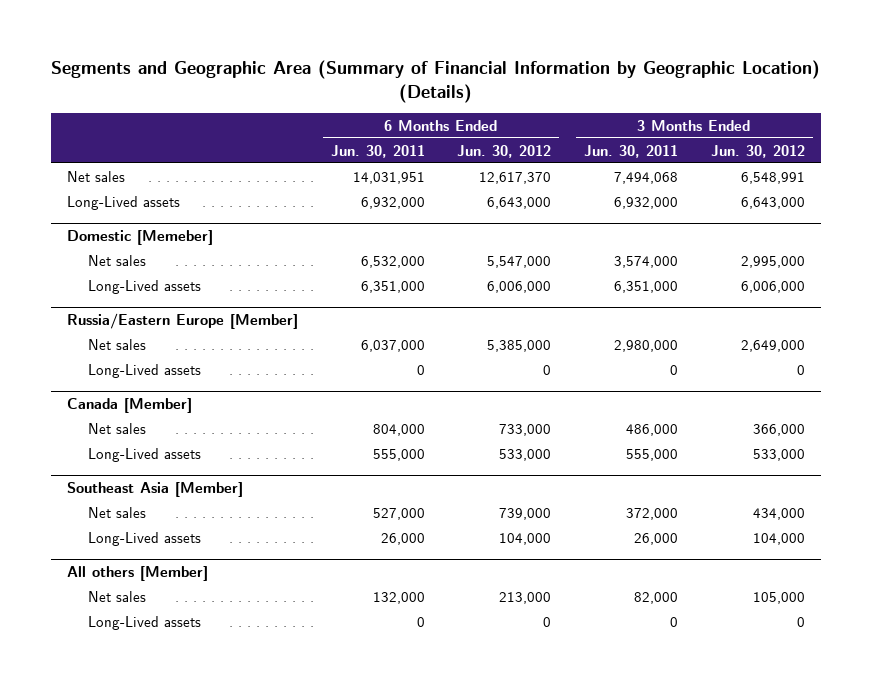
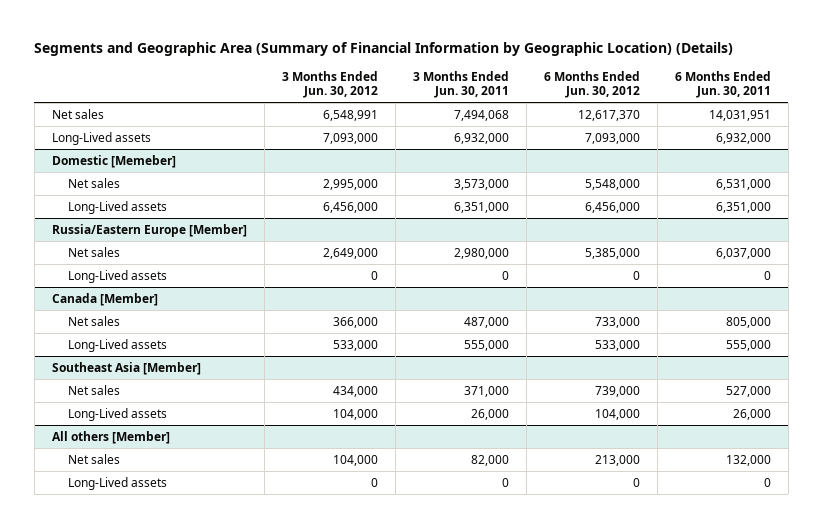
[487,196,552,209] 6,643,000 -> [584,132,640,144] 7,093,000
[740,196,805,209] 6,643,000 -> [322,132,378,144] 7,093,000
[360,255,425,268] 6,532,000 -> [715,178,771,190] 6,531,000
[487,255,552,268] 5,547,000 -> [584,178,640,190] 5,548,000
[613,255,678,268] 3,574,000 -> [453,178,509,190] 3,573,000
[487,280,552,293] 6,006,000 -> [584,201,640,213] 6,456,000
[740,280,805,293] 6,006,000 -> [322,201,378,213] 6,456,000
[372,423,425,436] 804,000 -> [725,316,771,328] 805,000
[625,423,678,436] 486,000 -> [463,316,509,328] 487,000
[625,507,678,520] 372,000 -> [463,385,509,397] 371,000
[752,591,805,604] 105,000 -> [332,454,378,466] 104,000

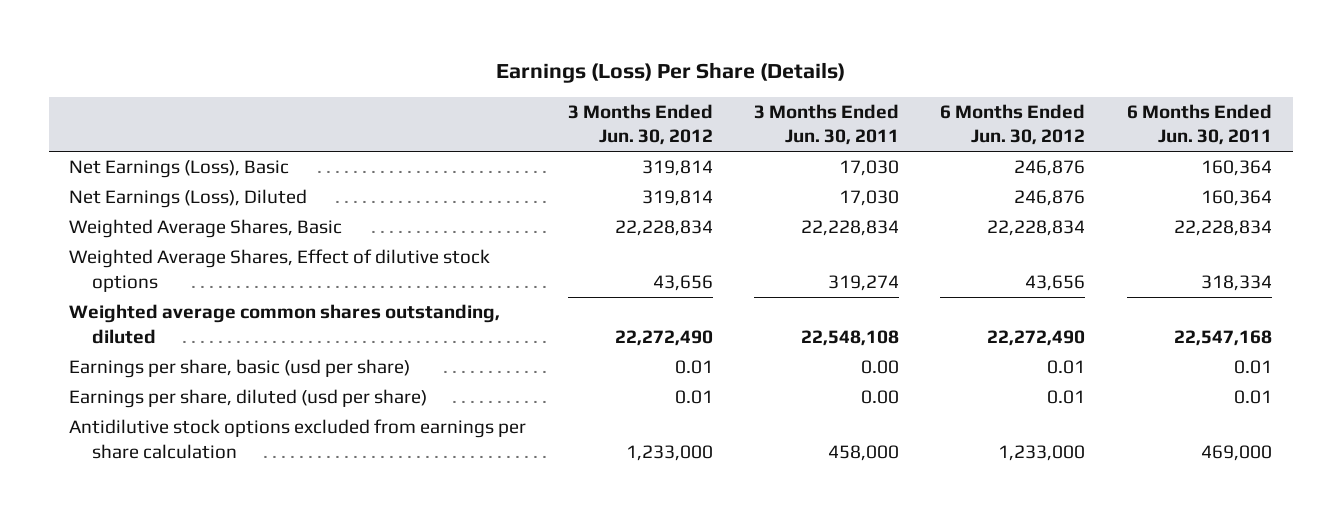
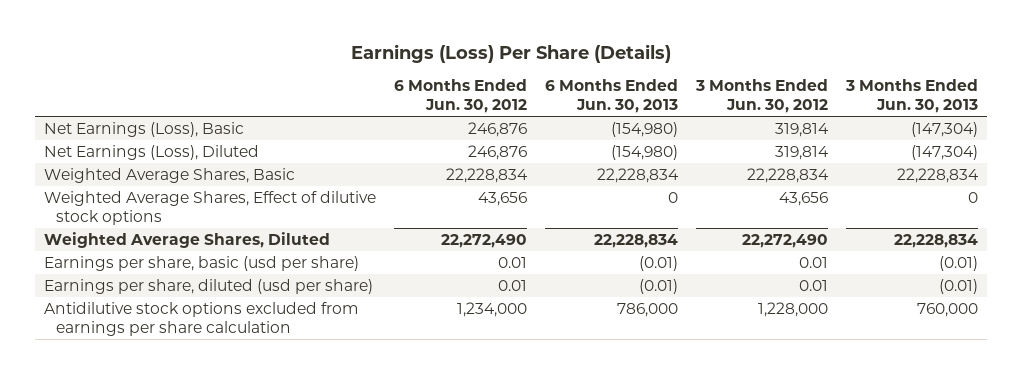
[754,103,900,146] 3 Months Ended Jun. 30, 2011 -> none
[1126,103,1272,146] 6 Months Ended Jun. 30, 2011 -> none
none -> [545,79,679,114] 6 Months Ended Jun. 30, 2013
none -> [845,79,979,114] 3 Months Ended Jun. 30, 2013
[69,304,501,344] Weighted average common shares outstanding, diluted -> [43,231,330,248] Weighted Average Shares, Diluted
[625,444,713,461] 1,233,000 -> [758,301,829,317] 1,228,000
[998,444,1086,461] 1,233,000 -> [457,301,528,317] 1,234,000

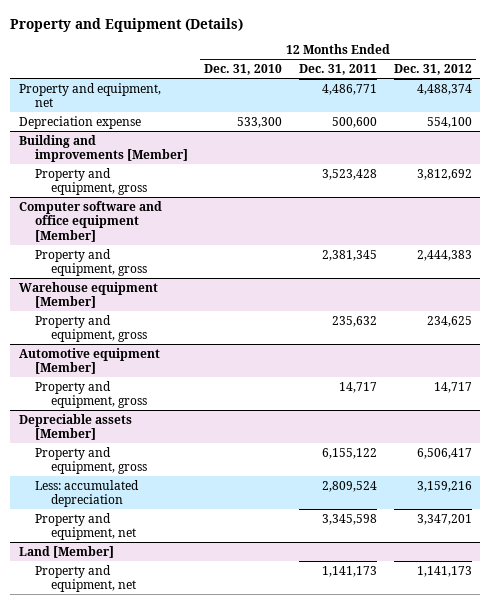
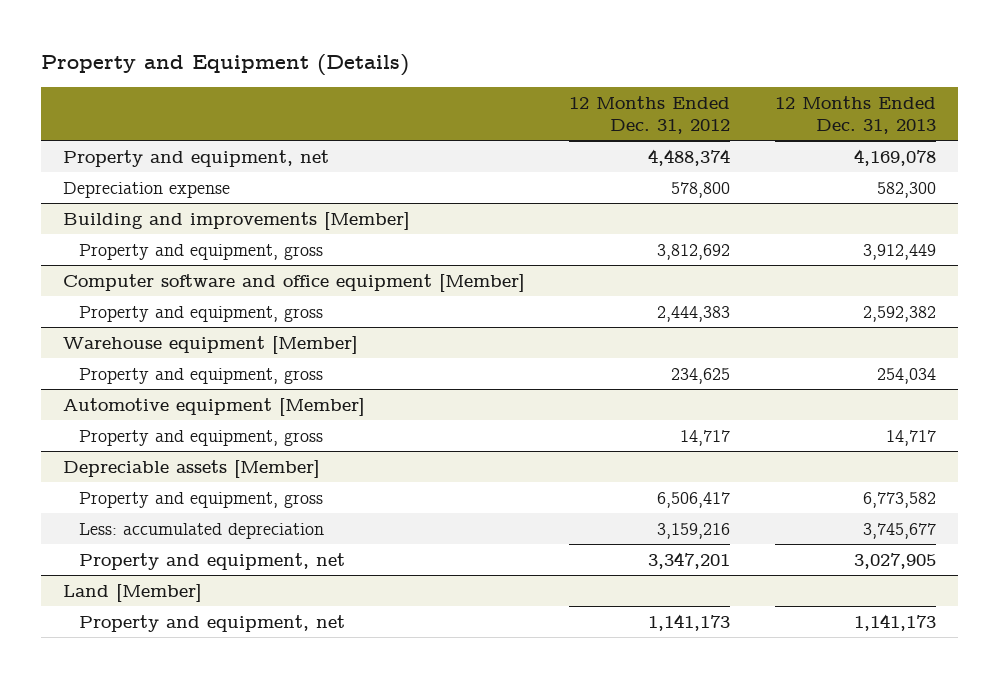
[204,63,283,75] Dec. 31, 2010 -> none
[298,63,377,75] Dec. 31, 2011 -> none
none -> [774,96,936,134] 12 Months Ended Dec. 31, 2013
[426,116,472,128] 554,100 -> [671,181,731,198] 578,800

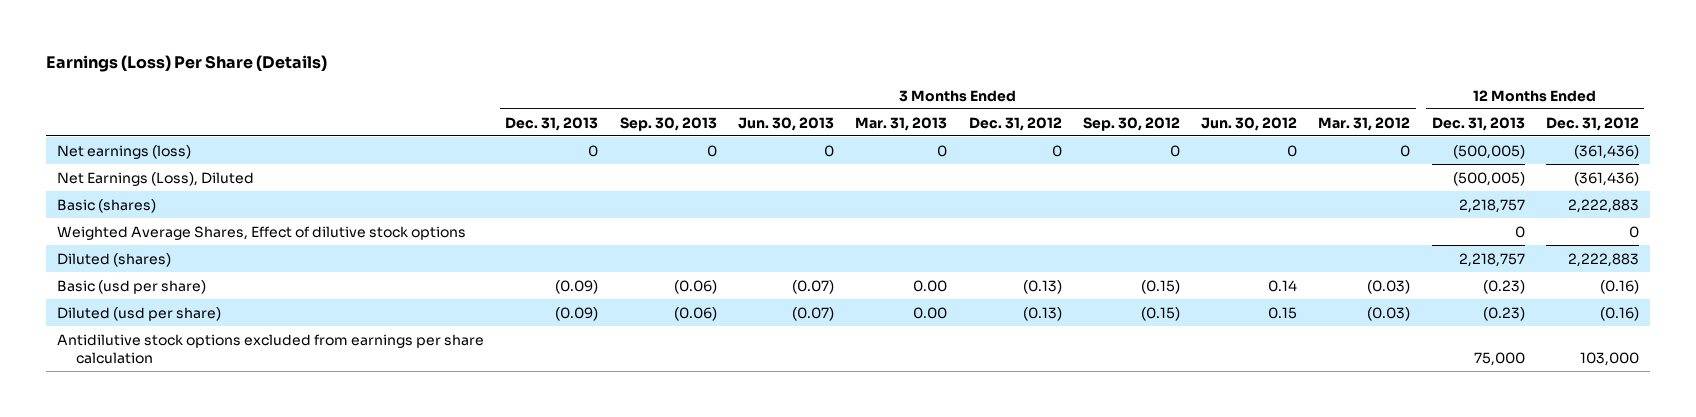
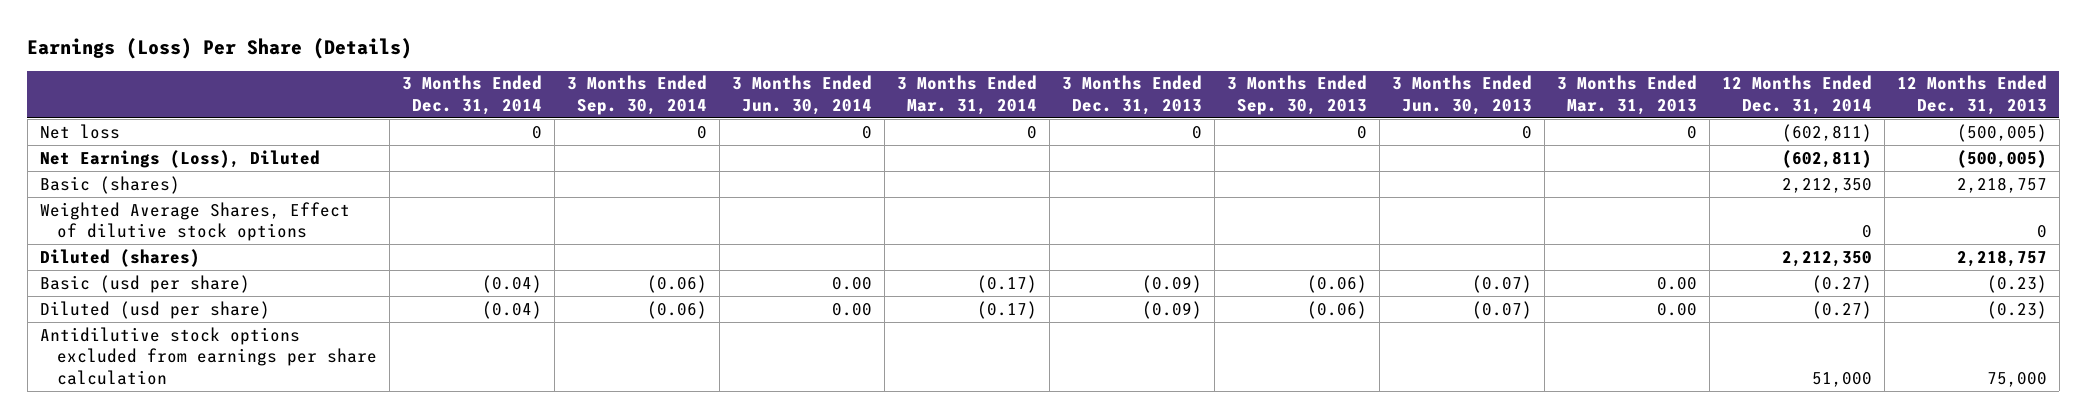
[968,116,1062,131] Dec. 31, 2012 -> none
[1082,116,1180,131] Sep. 30, 2012 -> none
[1201,116,1298,131] Jun. 30, 2012 -> none
[1318,116,1411,131] Mar. 31, 2012 -> none
[1546,116,1640,131] Dec. 31, 2012 -> none
none -> [401,75,542,115] 3 Months Ended Dec. 31, 2014
none -> [566,75,707,115] 3 Months Ended Sep. 30, 2014
none -> [731,75,872,115] 3 Months Ended Jun. 30, 2014
none -> [896,75,1037,115] 3 Months Ended Mar. 31, 2014
none -> [1721,75,1872,115] 12 Months Ended Dec. 31, 2014
[57,144,192,159] Net earnings (loss) -> [39,123,120,139] Net loss

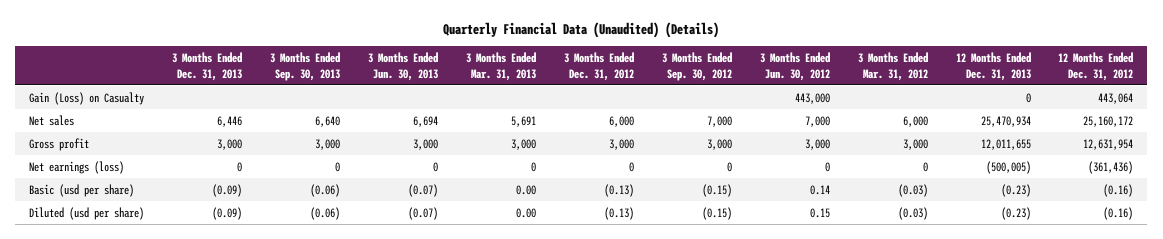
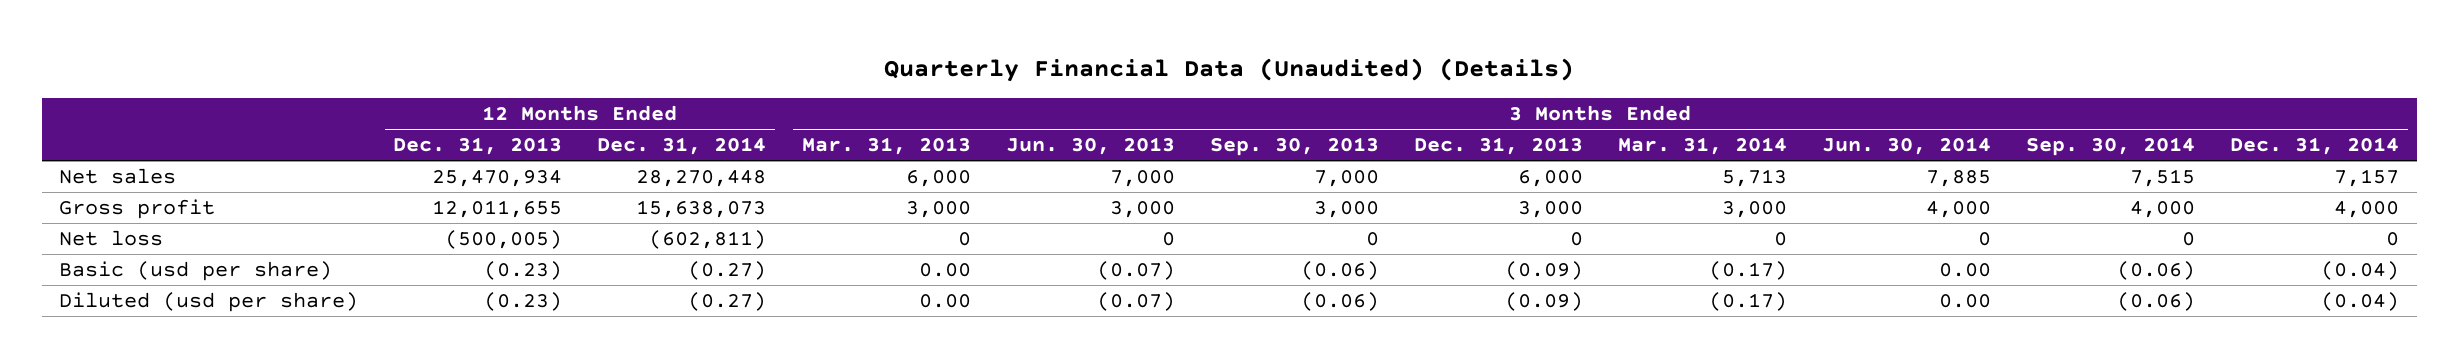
[563,52,634,81] 3 Months Ended Dec. 31, 2012 -> none
[661,52,732,81] 3 Months Ended Sep. 30, 2012 -> none
[759,52,830,81] 3 Months Ended Jun. 30, 2012 -> none
[857,52,928,81] 3 Months Ended Mar. 31, 2012 -> none
[1058,52,1134,81] 12 Months Ended Dec. 31, 2012 -> none
none -> [597,137,767,156] Dec. 31, 2014
none -> [1617,137,1787,156] Mar. 31, 2014
none -> [1821,137,1991,156] Jun. 30, 2014
none -> [2026,137,2196,157] Sep. 30, 2014
none -> [2230,137,2400,156] Dec. 31, 2014
[29,91,145,105] Gain (Loss) on Casualty -> none
[217,115,243,127] 6,446 -> [1517,170,1583,188] 6,000
[315,115,341,127] 6,640 -> [1313,170,1379,188] 7,000
[412,115,438,127] 6,694 -> [1109,170,1175,188] 7,000
[510,115,536,127] 5,691 -> [905,170,971,188] 6,000
[29,160,125,174] Net earnings (loss) -> [59,230,164,247] Net loss

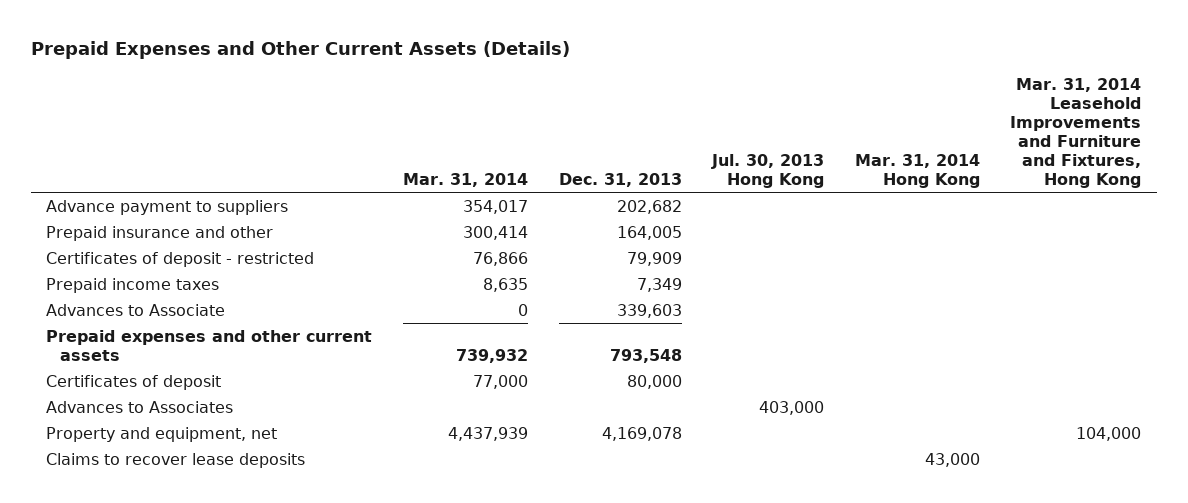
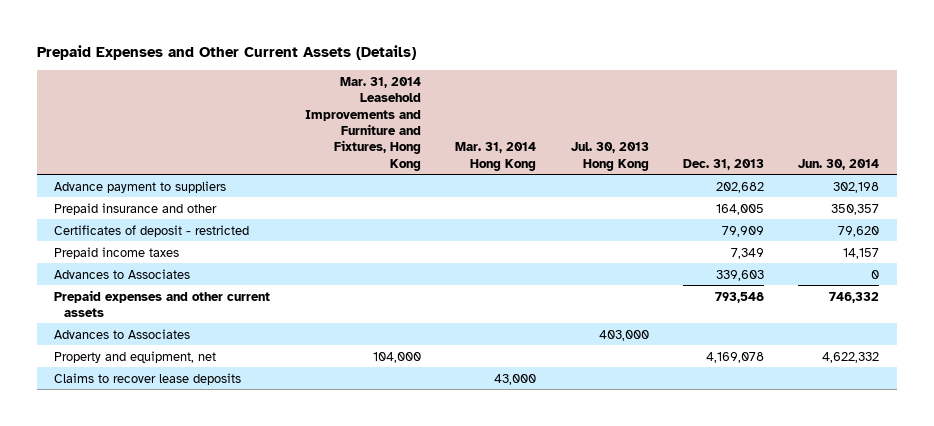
[402,172,528,187] Mar. 31, 2014 -> none
none -> [798,158,880,170] Jun. 30, 2014
[46,303,226,316] Advances to Associate -> [54,268,191,279] Advances to Associates
[46,374,222,390] Certificates of deposit -> none

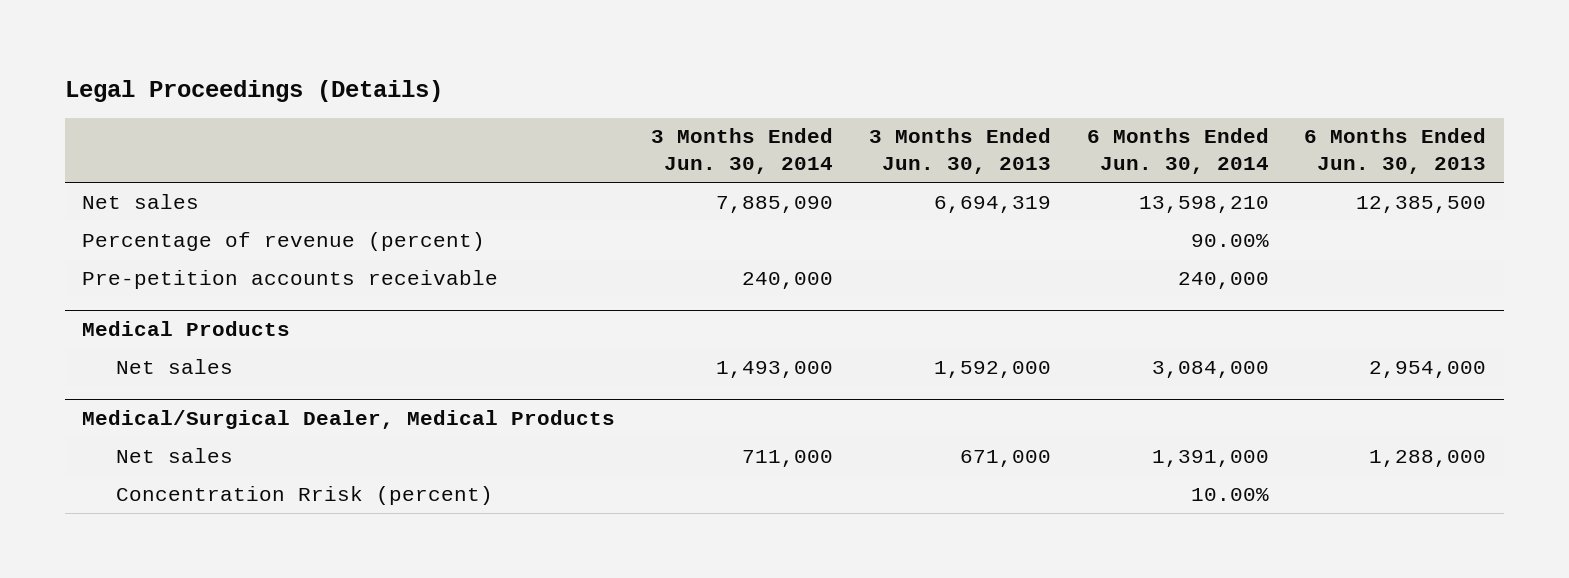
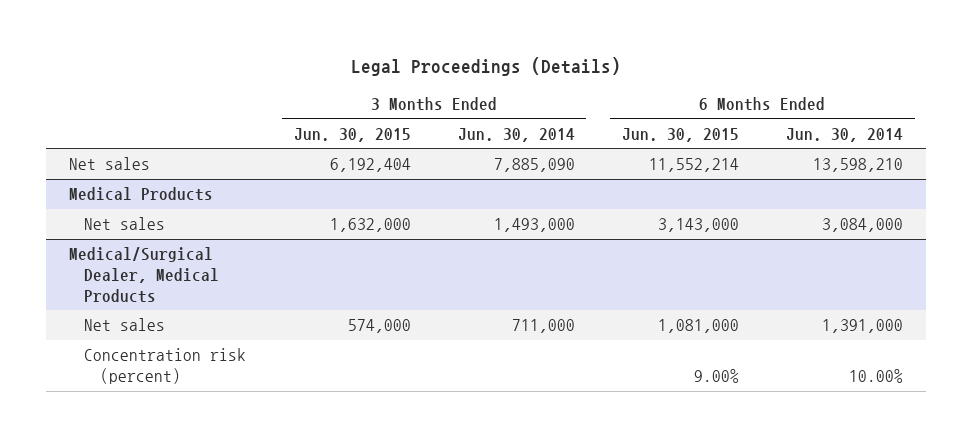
[868,128,1051,175] 3 Months Ended Jun. 30, 2013 -> none
[1304,128,1487,175] 6 Months Ended Jun. 30, 2013 -> none
none -> [293,127,411,142] Jun. 30, 2015
none -> [621,127,739,142] Jun. 30, 2015
[82,231,486,251] Percentage of revenue (percent) -> none
[82,269,499,289] Pre-petition accounts receivable -> none
[115,485,493,505] Concentration Rrisk (percent) -> [84,348,247,384] Concentration risk (percent)

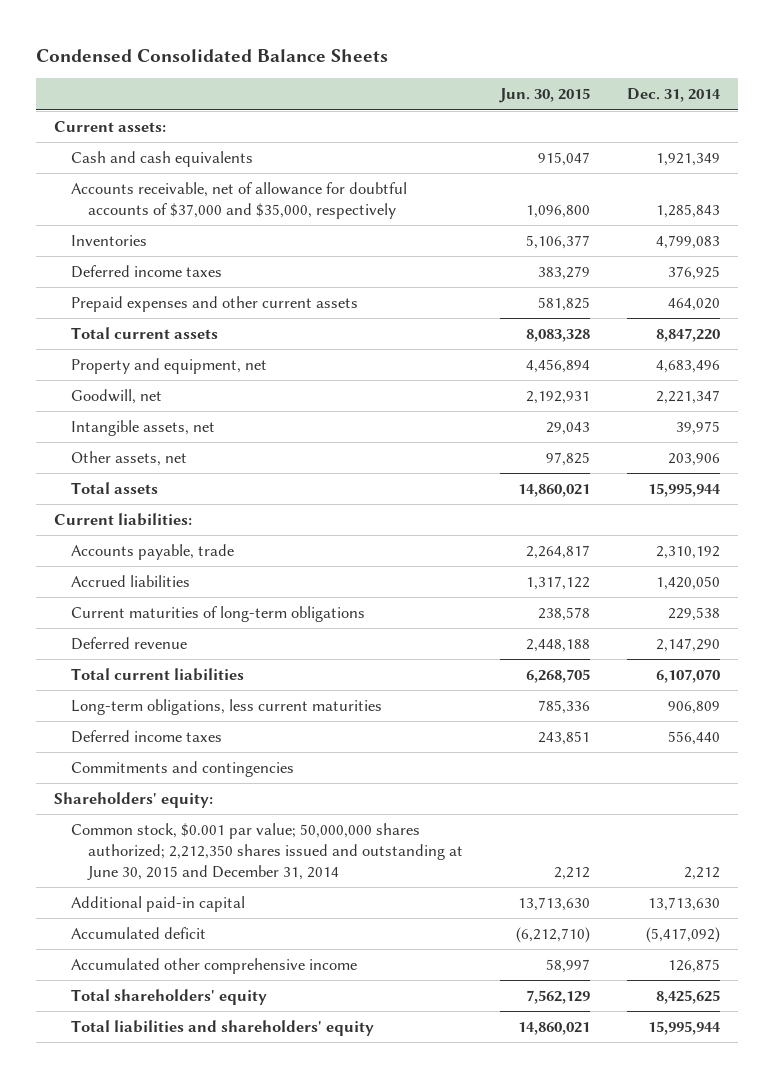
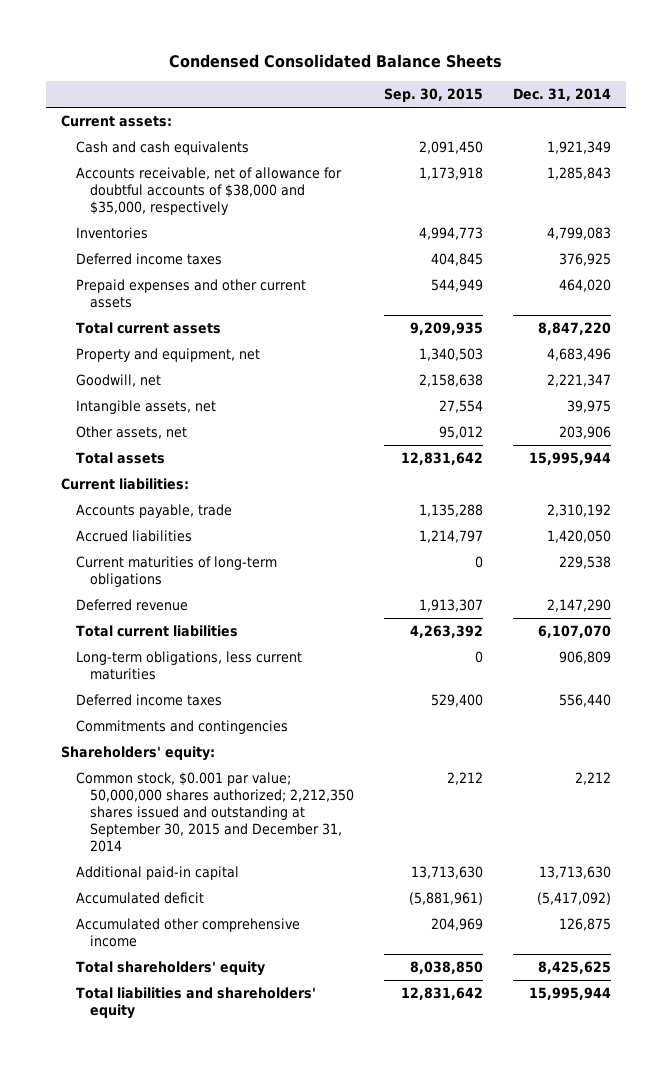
[499,88,591,104] Jun. 30, 2015 -> none
none -> [384,88,484,103] Sep. 30, 2015
[71,182,408,220] Accounts receivable, net of allowance for doubtful accounts of $37,000 and $35,000, respectively -> [75,166,342,215] Accounts receivable, net of allowance for doubtful accounts of $38,000 and $35,000, respectively
[71,823,464,881] Common stock, $0.001 par value; 50,000,000 shares authorized; 2,212,350 shares issued and outstanding at June 30, 2015 and December 31, 2014 -> [75,771,355,852] Common stock, $0.001 par value; 50,000,000 shares authorized; 2,212,350 shares issued and outstanding at September 30, 2015 and December 31, 2014

